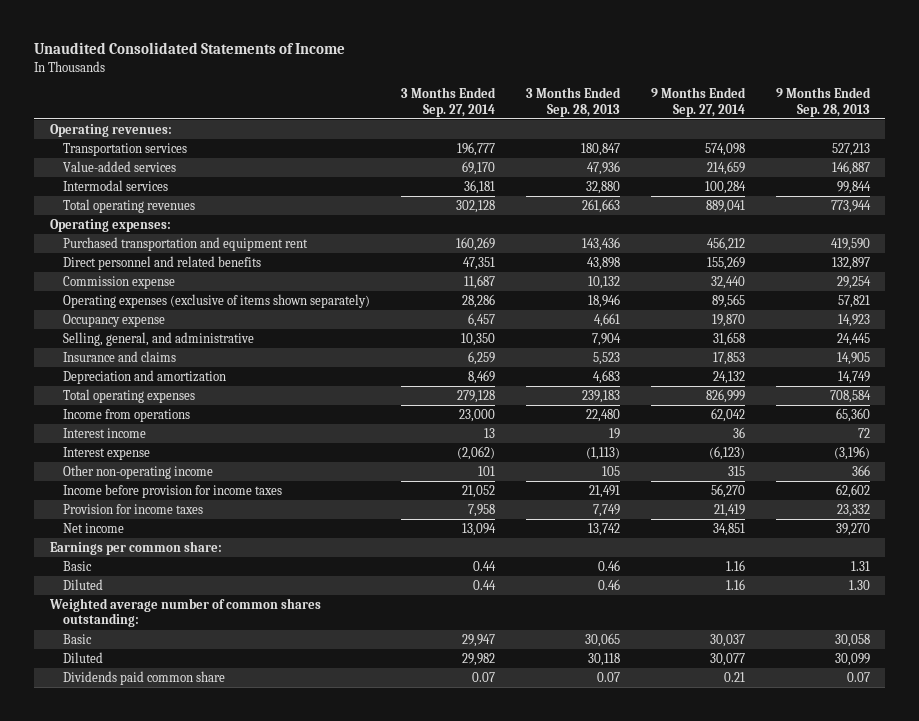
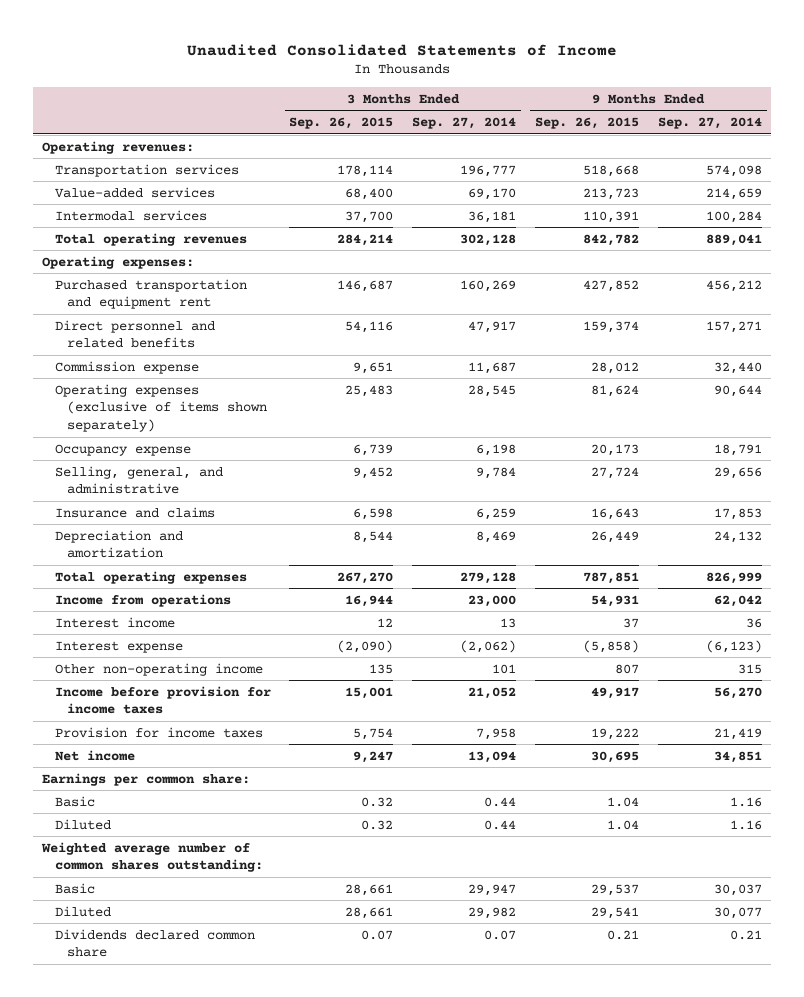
[525,87,621,117] 3 Months Ended Sep. 28, 2013 -> none
[775,87,871,117] 9 Months Ended Sep. 28, 2013 -> none
none -> [289,117,394,130] Sep. 26, 2015
none -> [535,117,640,130] Sep. 26, 2015
[463,257,496,271] 47,351 -> [468,320,517,333] 47,917
[706,256,745,271] 155,269 -> [705,320,762,333] 157,271
[462,294,496,309] 28,286 -> [468,384,517,397] 28,545
[711,294,745,309] 89,565 -> [713,384,762,397] 90,644
[468,313,496,328] 6,457 -> [476,443,517,456] 6,198
[711,314,745,328] 19,870 -> [713,443,762,456] 18,791
[461,333,496,347] 10,350 -> [476,466,517,479] 9,784
[712,332,745,347] 31,658 -> [713,466,762,479] 29,656
[63,671,226,686] Dividends paid common share -> [54,928,255,958] Dividends declared common share

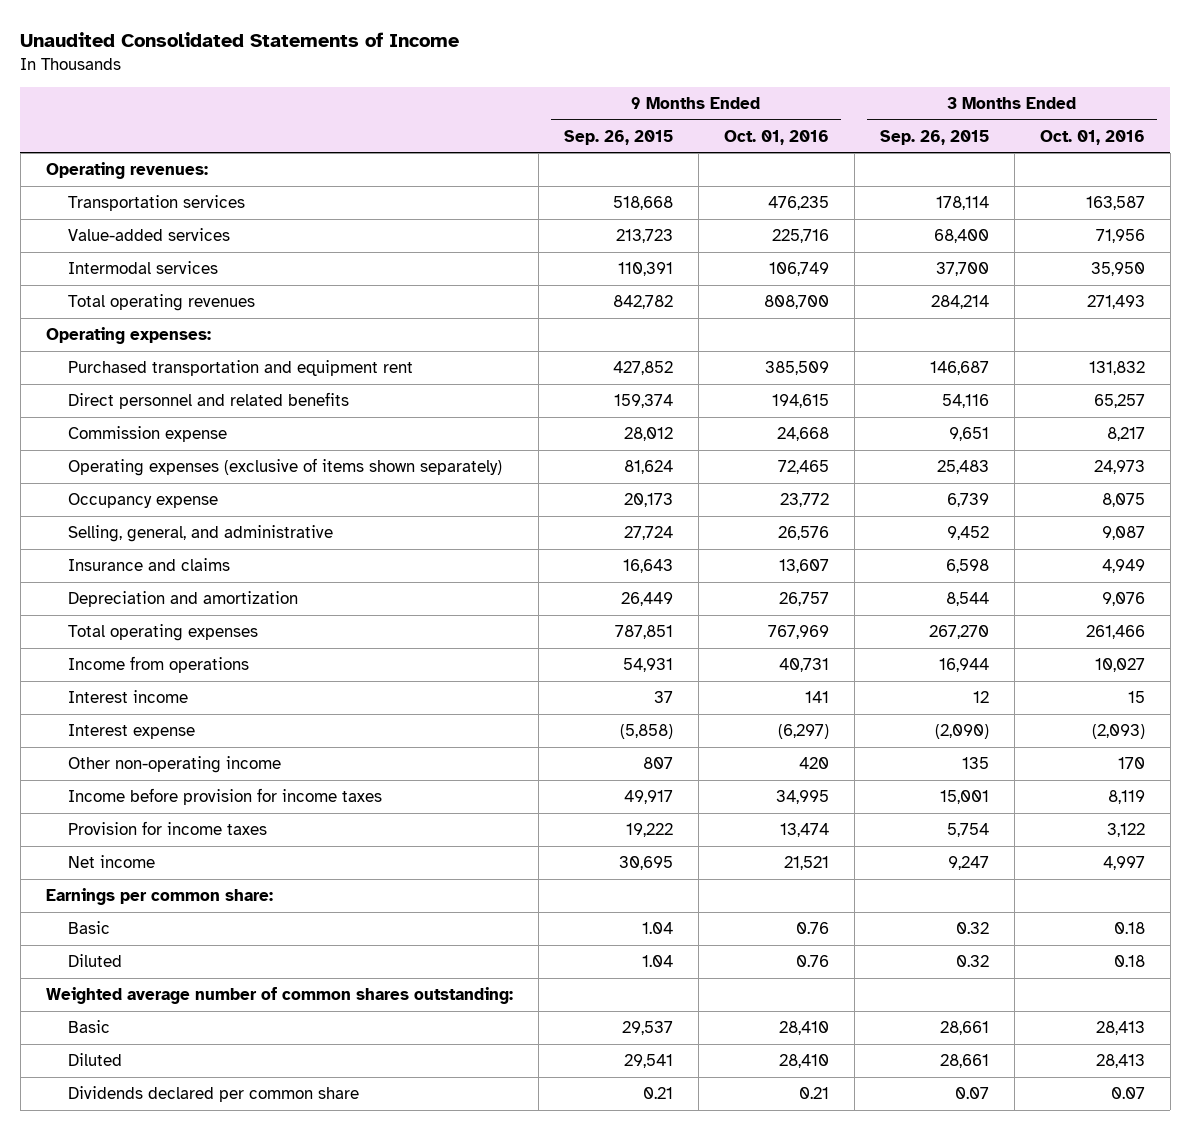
[412,117,517,130] Sep. 27, 2014 -> none
[657,117,762,130] Sep. 27, 2014 -> none
none -> [723,129,829,145] Oct. 01, 2016
none -> [1039,129,1145,145] Oct. 01, 2016
[54,928,255,958] Dividends declared common share -> [67,1086,359,1103] Dividends declared per common share

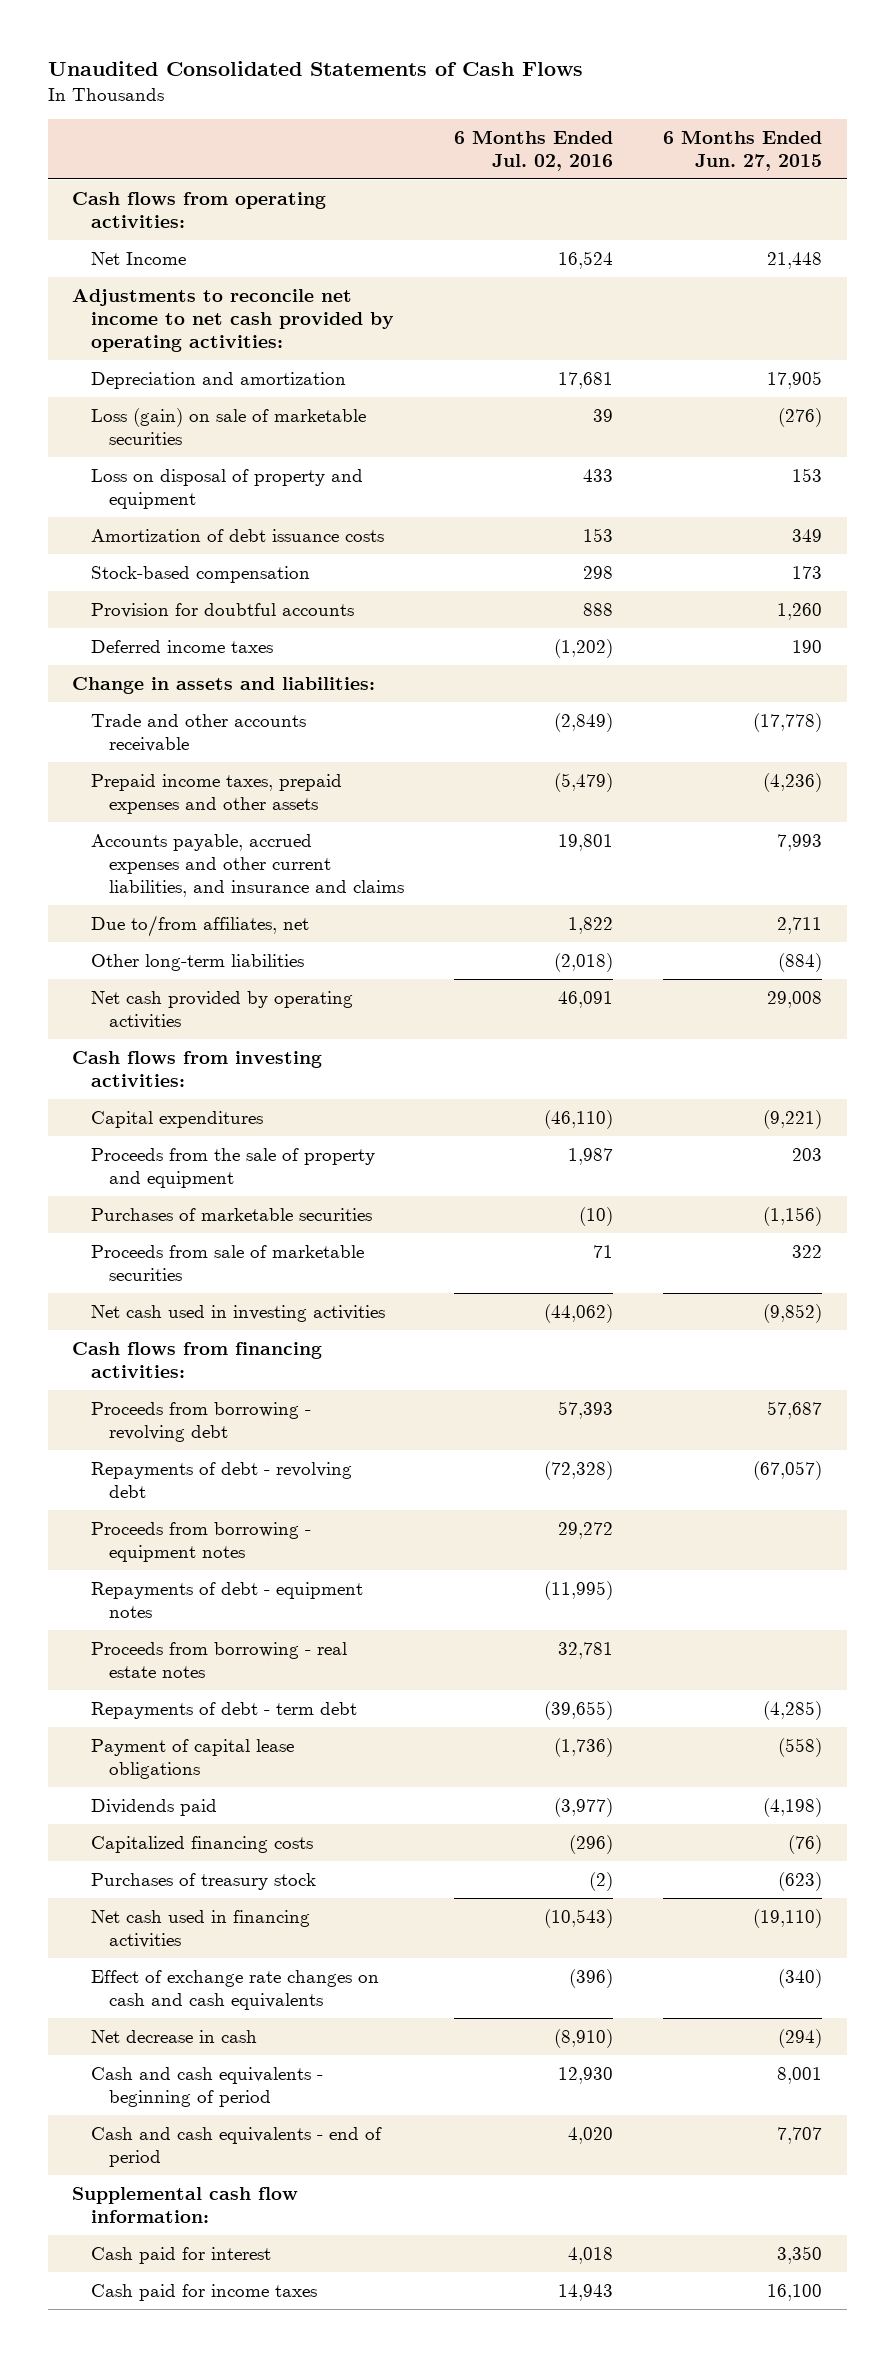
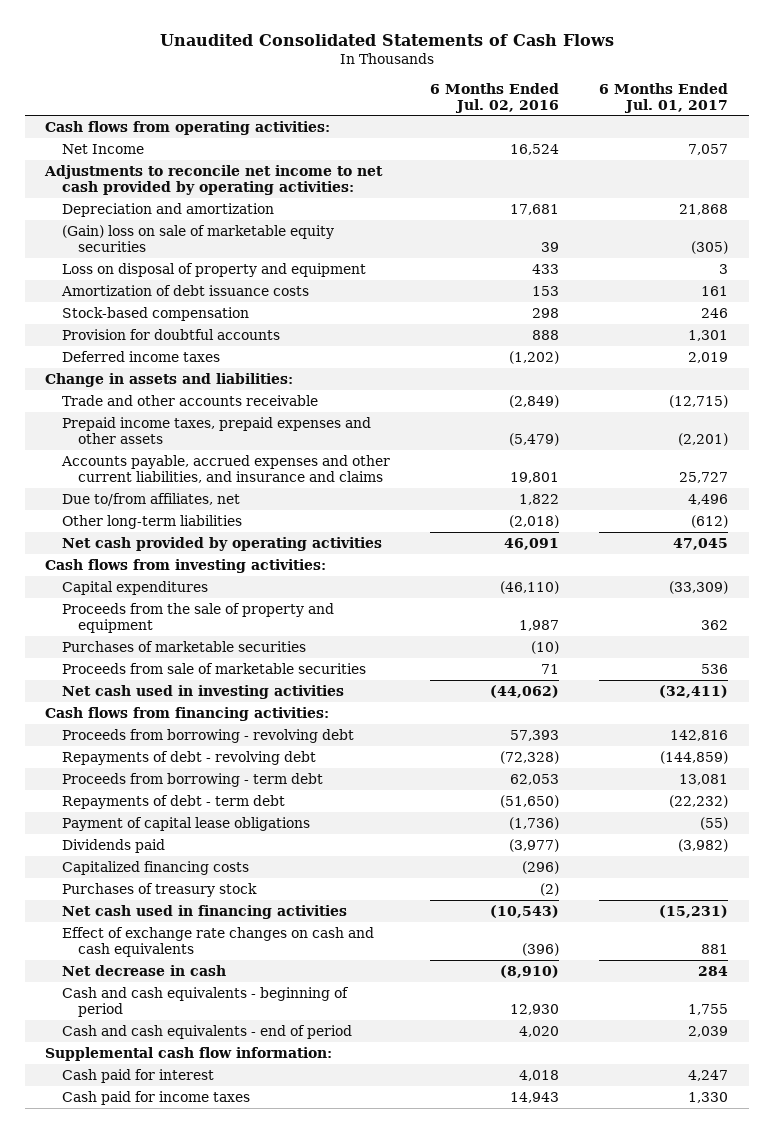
[662,129,822,172] 6 Months Ended Jun. 27, 2015 -> none
none -> [599,82,729,113] 6 Months Ended Jul. 01, 2017
[90,407,366,445] Loss (gain) on sale of marketable securities -> [61,224,334,252] (Gain) loss on sale of marketable equity securities
[90,1521,311,1562] Proceeds from borrowing - equipment notes -> none
[90,1581,363,1618] Repayments of debt - equipment notes -> none
[90,1641,347,1678] Proceeds from borrowing - real estate notes -> none
none -> [61,772,323,787] Proceeds from borrowing - term debt
[544,1700,614,1720] (39,655) -> [500,794,560,808] (51,650)

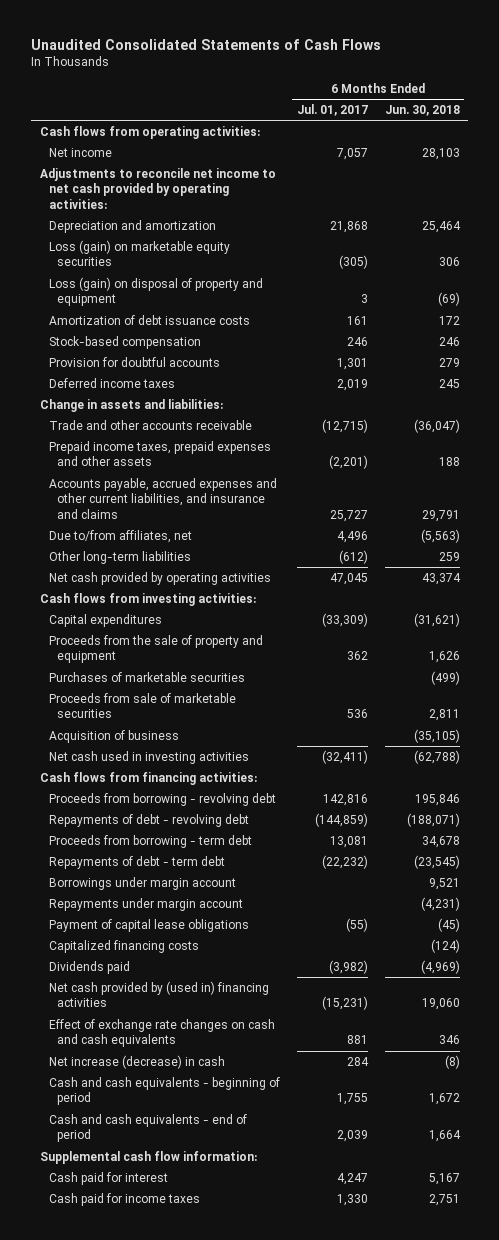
[430,82,560,113] 6 Months Ended Jul. 02, 2016 -> none
none -> [384,104,460,116] Jun. 30, 2018
[61,143,144,154] Net Income -> [48,147,112,157] Net income
[61,224,334,252] (Gain) loss on sale of marketable equity securities -> [48,239,230,267] Loss (gain) on marketable equity securities
[61,262,366,277] Loss on disposal of property and equipment -> [48,276,263,307] Loss (gain) on disposal of property and equipment
none -> [48,729,179,743] Acquisition of business
none -> [48,876,236,890] Borrowings under margin account
none -> [48,897,243,911] Repayments under margin account
[61,882,257,897] Purchases of treasury stock -> none
[61,838,165,853] Dividends paid -> [48,960,130,974] Dividends paid
[61,904,347,919] Net cash used in financing activities -> [48,980,269,1008] Net cash provided by (used in) financing activities
[61,964,226,976] Net decrease in cash -> [48,1054,225,1069] Net increase (decrease) in cash

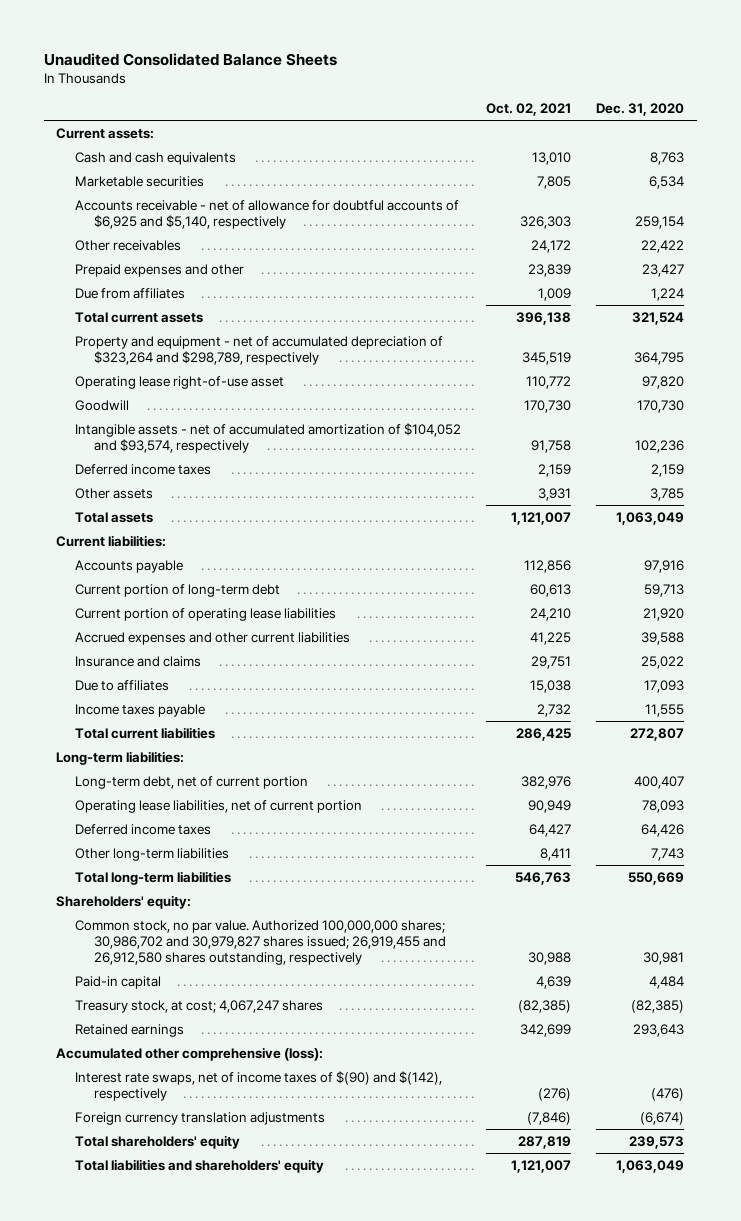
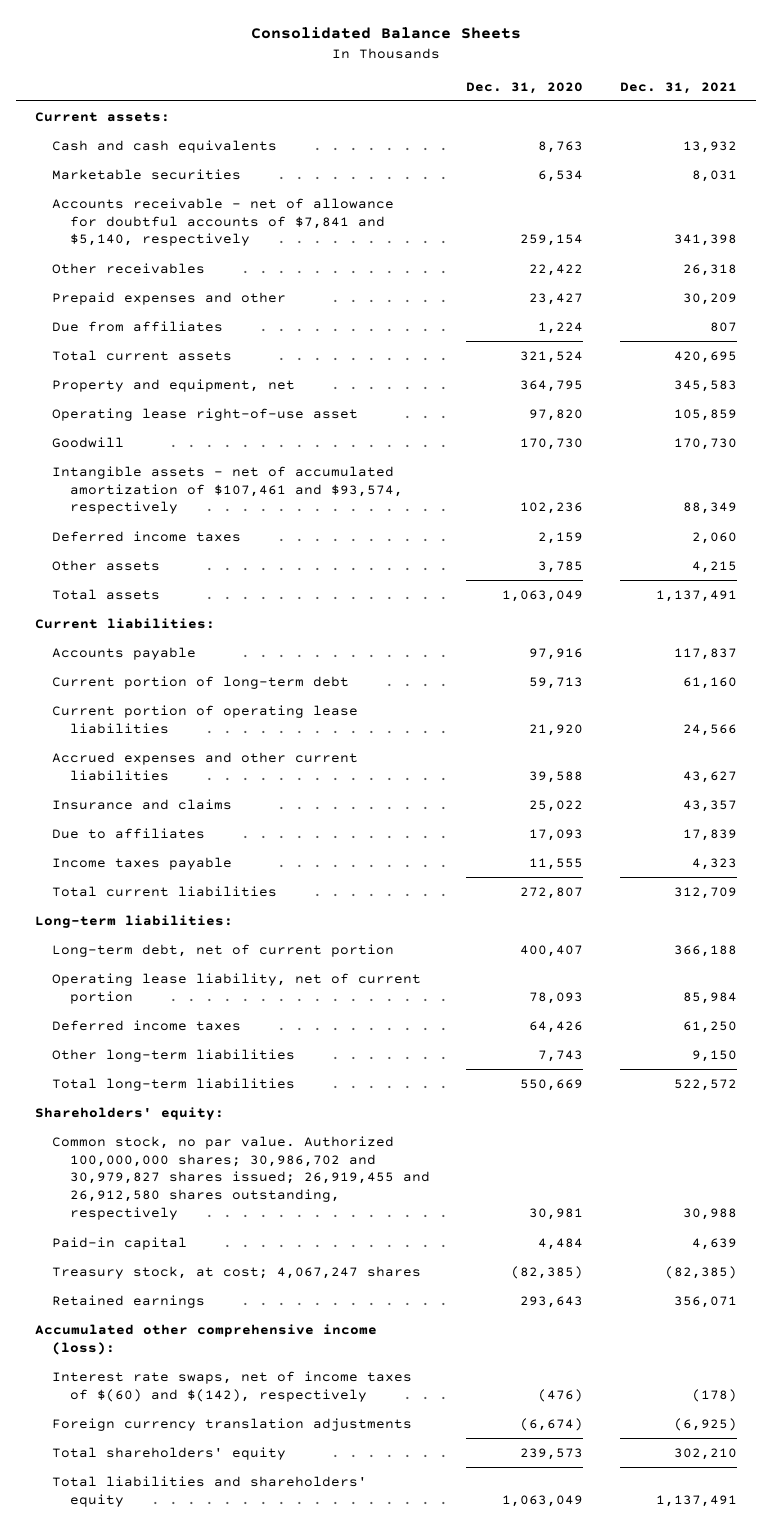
[43,52,337,66] Unaudited Consolidated Balance Sheets -> [251,27,522,40] Consolidated Balance Sheets
[486,103,572,117] Oct. 02, 2021 -> none
none -> [620,81,738,94] Dec. 31, 2021
[75,199,460,229] Accounts receivable - net of allowance for doubtful accounts of $6,925 and $5,140, respectively -> [52,197,395,247] Accounts receivable - net of allowance for doubtful accounts of $7,841 and $5,140, respectively
[75,335,444,365] Property and equipment - net of accumulated depreciation of $323,264 and $298,789, respectively -> [52,378,296,392] Property and equipment, net
[75,422,462,453] Intangible assets - net of accumulated amortization of $104,052 and $93,574, respectively -> [52,465,403,515] Intangible assets - net of accumulated amortization of $107,461 and $93,574, respectively
[75,799,363,813] Operating lease liabilities, net of current portion -> [52,972,422,1004] Operating lease liability, net of current portion
[56,1046,324,1061] Accumulated other comprehensive (loss): -> [34,1323,377,1355] Accumulated other comprehensive income (loss):
[75,1070,443,1101] Interest rate swaps, net of income taxes of $(90) and $(142), respectively -> [52,1370,413,1402] Interest rate swaps, net of income taxes of $(60) and $(142), respectively

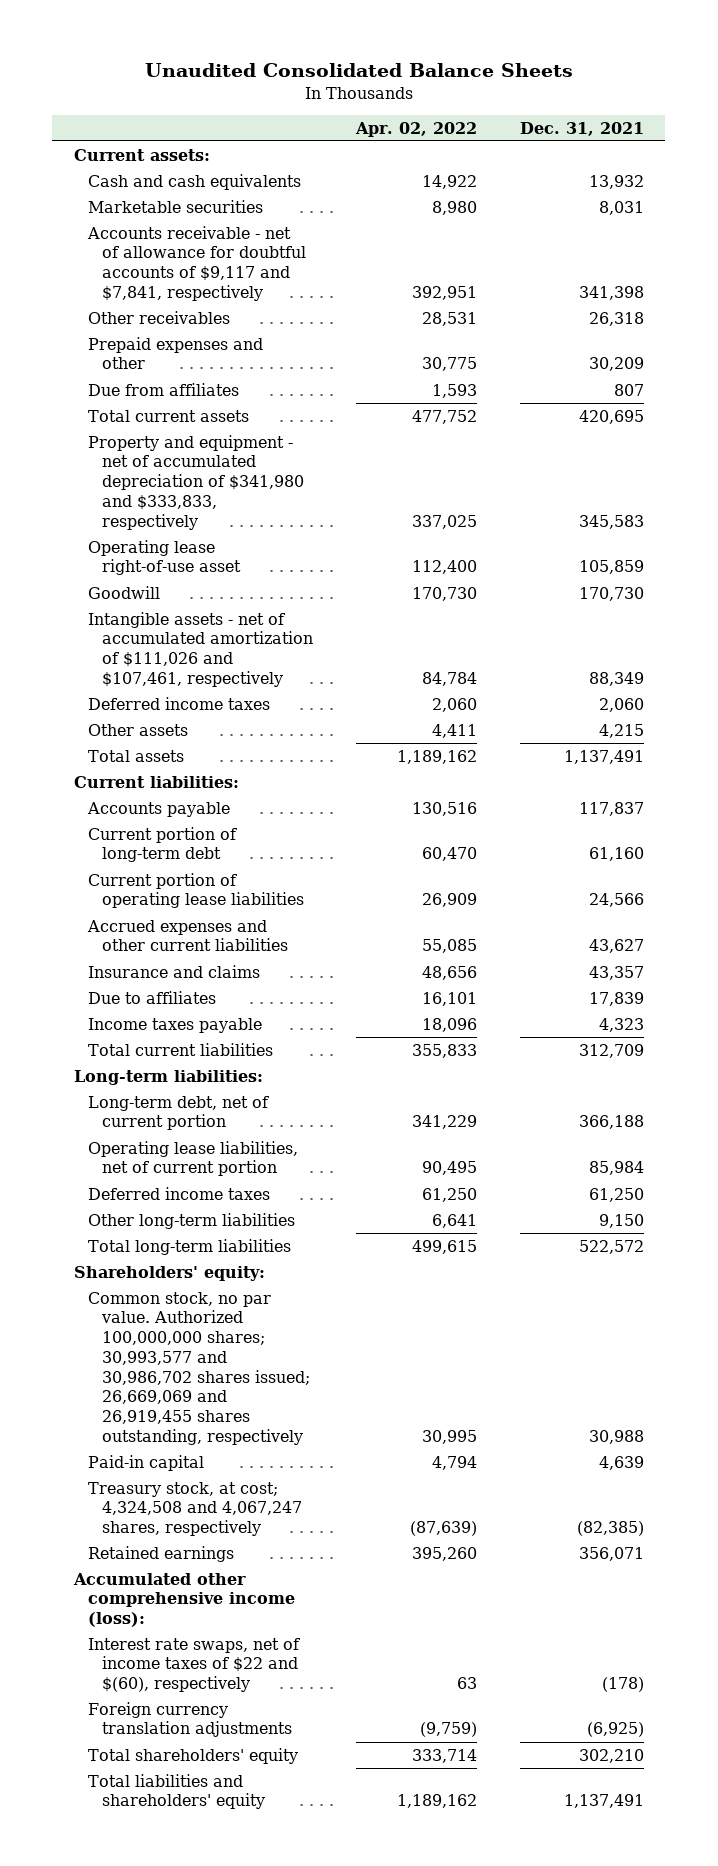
[251,27,522,40] Consolidated Balance Sheets -> [144,63,573,78] Unaudited Consolidated Balance Sheets
[466,81,584,94] Dec. 31, 2020 -> none
none -> [354,121,477,137] Apr. 02, 2022
[52,197,395,247] Accounts receivable - net of allowance for doubtful accounts of $7,841 and $5,140, respectively -> [86,225,306,301] Accounts receivable - net of allowance for doubtful accounts of $9,117 and $7,841, respectively
[52,378,296,392] Property and equipment, net -> [87,434,304,530] Property and equipment - net of accumulated depreciation of $341,980 and $333,833, respectively
[52,465,403,515] Intangible assets - net of accumulated amortization of $107,461 and $93,574, respectively -> [87,611,313,687] Intangible assets - net of accumulated amortization of $111,026 and $107,461, respectively
[52,972,422,1004] Operating lease liability, net of current portion -> [87,1140,298,1177] Operating lease liabilities, net of current portion
[52,1135,430,1221] Common stock, no par value. Authorized 100,000,000 shares; 30,986,702 and 30,979,827 shares issued; 26,919,455 and 26,912,580 shares outstanding, respectively -> [87,1291,310,1445] Common stock, no par value. Authorized 100,000,000 shares; 30,993,577 and 30,986,702 shares issued; 26,669,069 and 26,919,455 shares outstanding, respectively
[52,1265,422,1279] Treasury stock, at cost; 4,067,247 shares -> [87,1481,302,1537] Treasury stock, at cost; 4,324,508 and 4,067,247 shares, respectively
[52,1370,413,1402] Interest rate swaps, net of income taxes of $(60) and $(142), respectively -> [87,1637,300,1693] Interest rate swaps, net of income taxes of $22 and $(60), respectively

